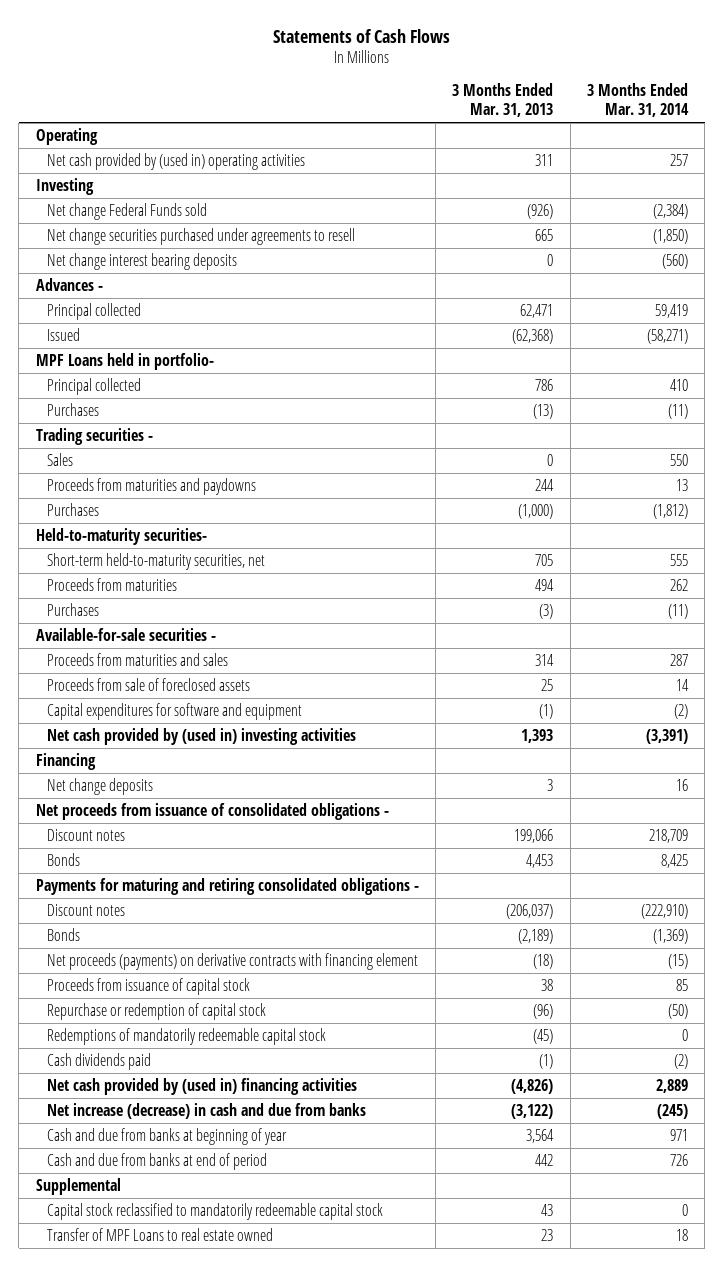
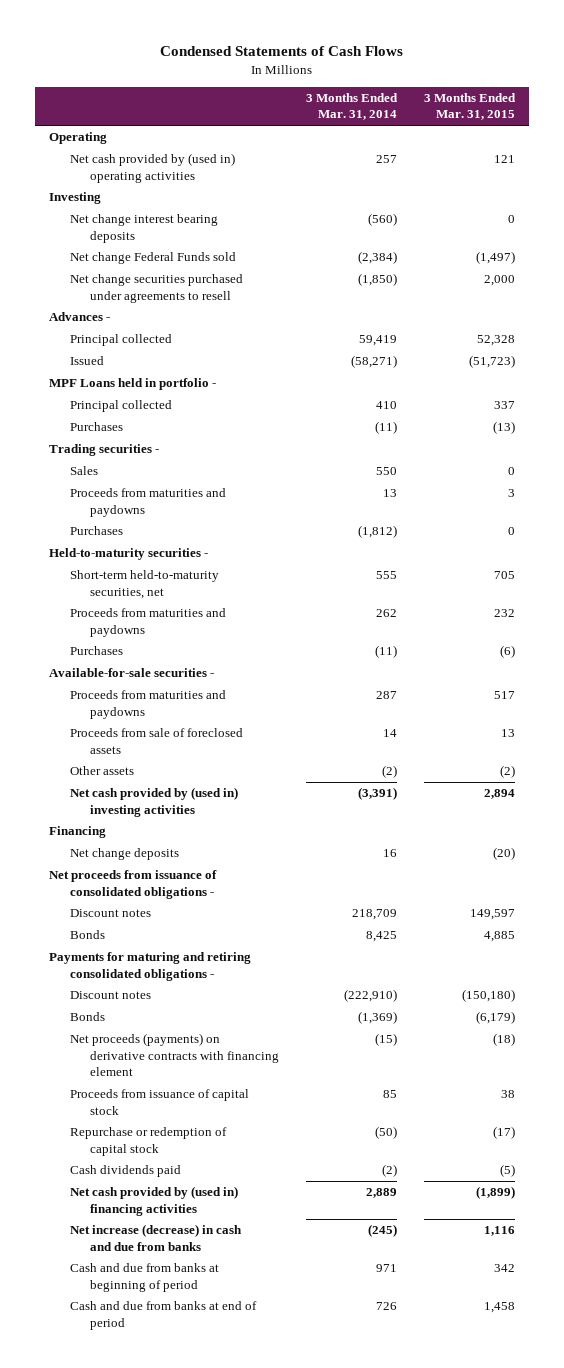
[272,28,450,43] Statements of Cash Flows -> [160,45,404,56] Condensed Statements of Cash Flows
[452,83,554,118] 3 Months Ended Mar. 31, 2013 -> none
none -> [424,93,517,121] 3 Months Ended Mar. 31, 2015
[47,252,238,270] Net change interest bearing deposits -> [69,214,218,243] Net change interest bearing deposits
[35,352,214,370] MPF Loans held in portfolio- -> [48,378,216,391] MPF Loans held in portfolio -
[35,527,207,545] Held-to-maturity securities- -> [48,548,208,561] Held-to-maturity securities -
[47,577,178,591] Proceeds from maturities -> [69,608,226,637] Proceeds from maturities and paydowns
[47,652,229,666] Proceeds from maturities and sales -> [69,690,226,719] Proceeds from maturities and paydowns
[47,702,303,720] Capital expenditures for software and equipment -> [69,766,134,776] Other assets
[47,1027,327,1045] Redemptions of mandatorily redeemable capital stock -> none
[47,1127,288,1145] Cash and due from banks at beginning of year -> [69,1263,219,1292] Cash and due from banks at beginning of period
[35,1177,121,1195] Supplemental -> none
[47,1202,384,1220] Capital stock reclassified to mandatorily redeemable capital stock -> none
[47,1227,274,1241] Transfer of MPF Loans to real estate owned -> none

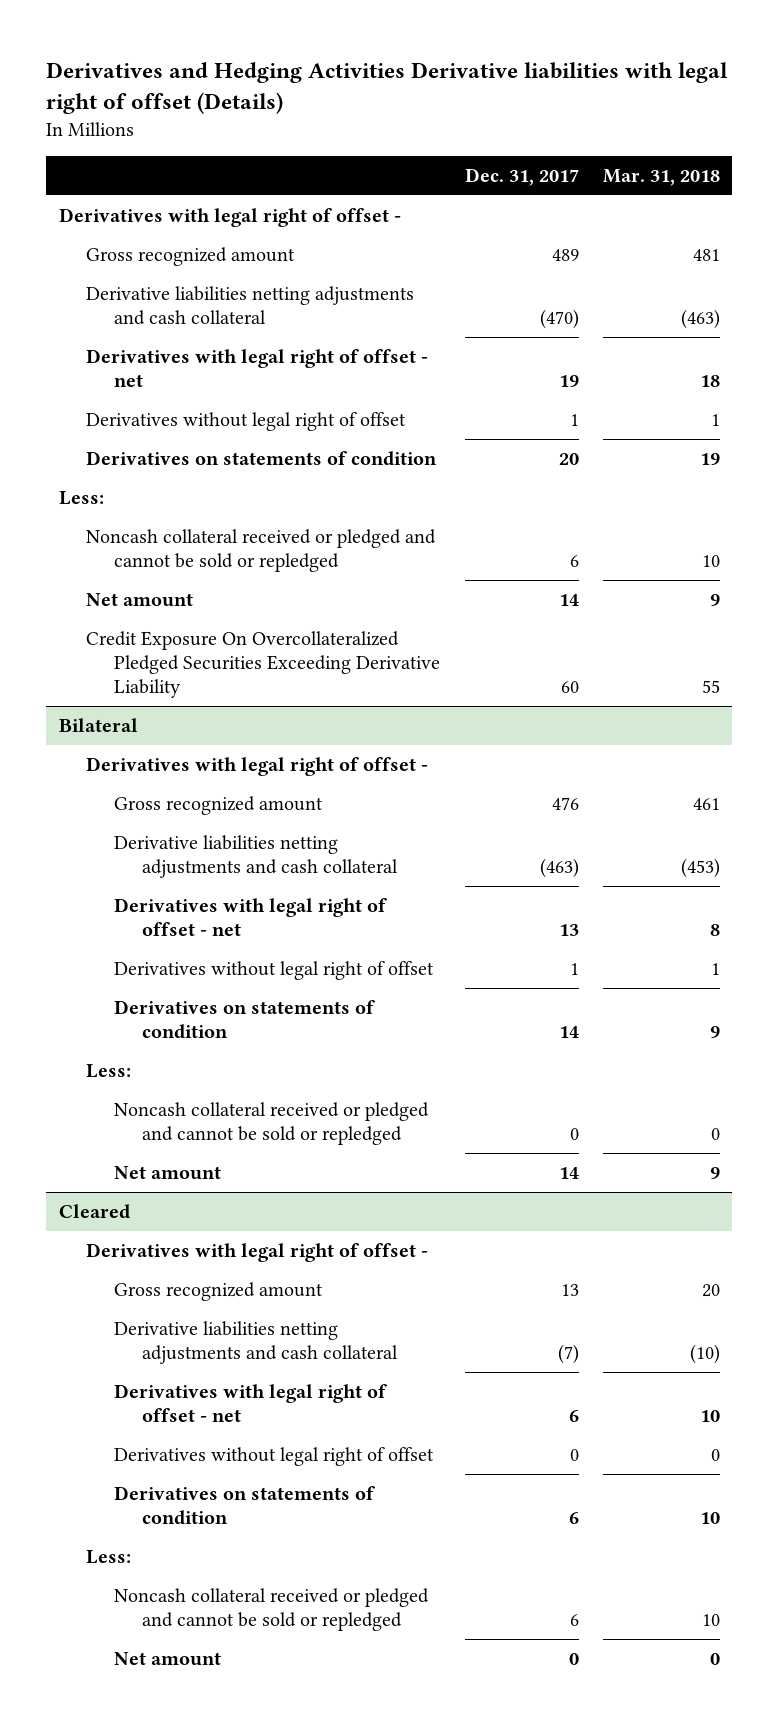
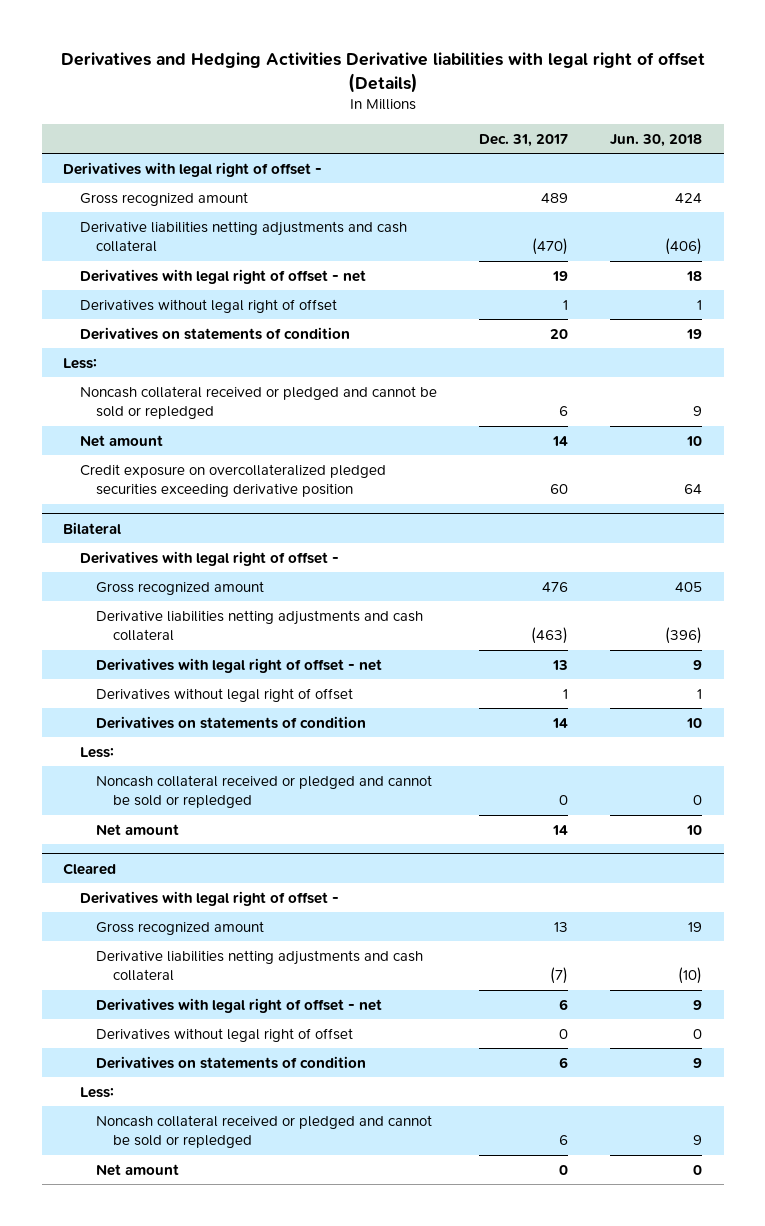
[603,168,721,186] Mar. 31, 2018 -> none
none -> [610,133,703,147] Jun. 30, 2018
[86,630,441,699] Credit Exposure On Overcollateralized Pledged Securities Exceeding Derivative Liability -> [79,463,386,498] Credit exposure on overcollateralized pledged securities exceeding derivative position

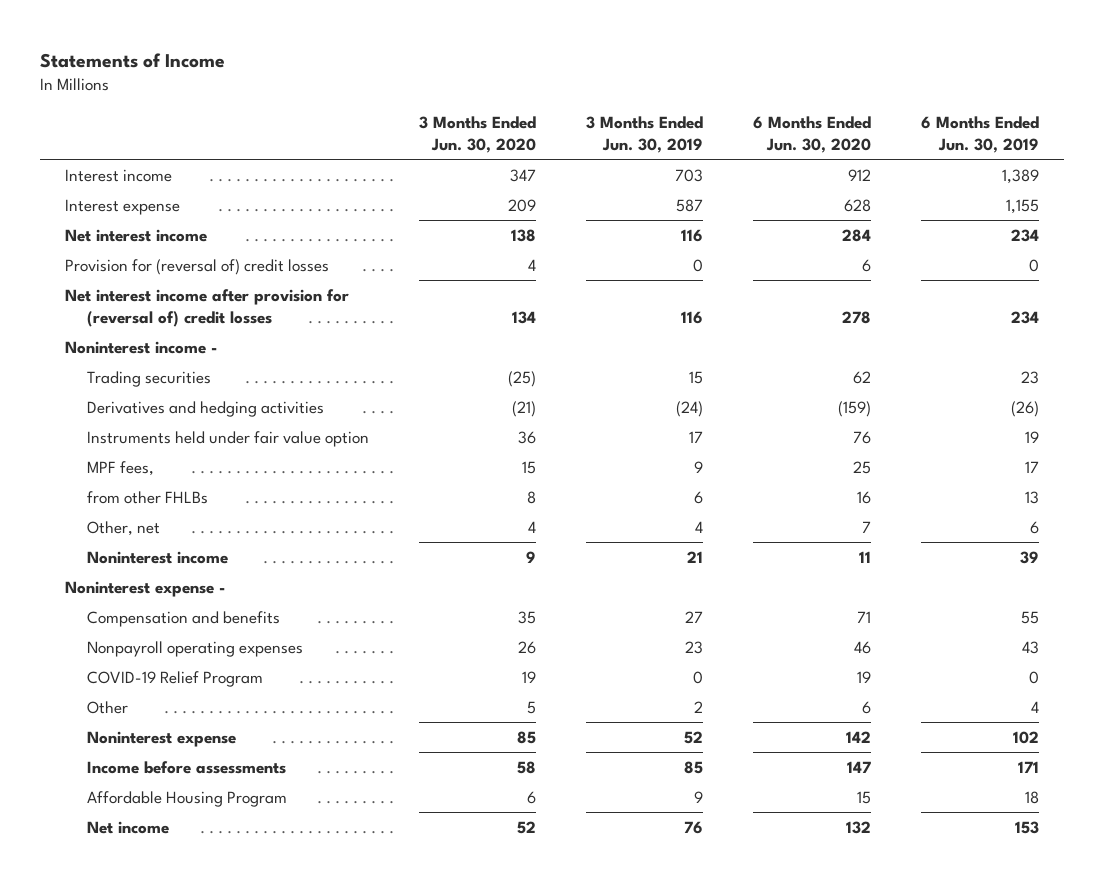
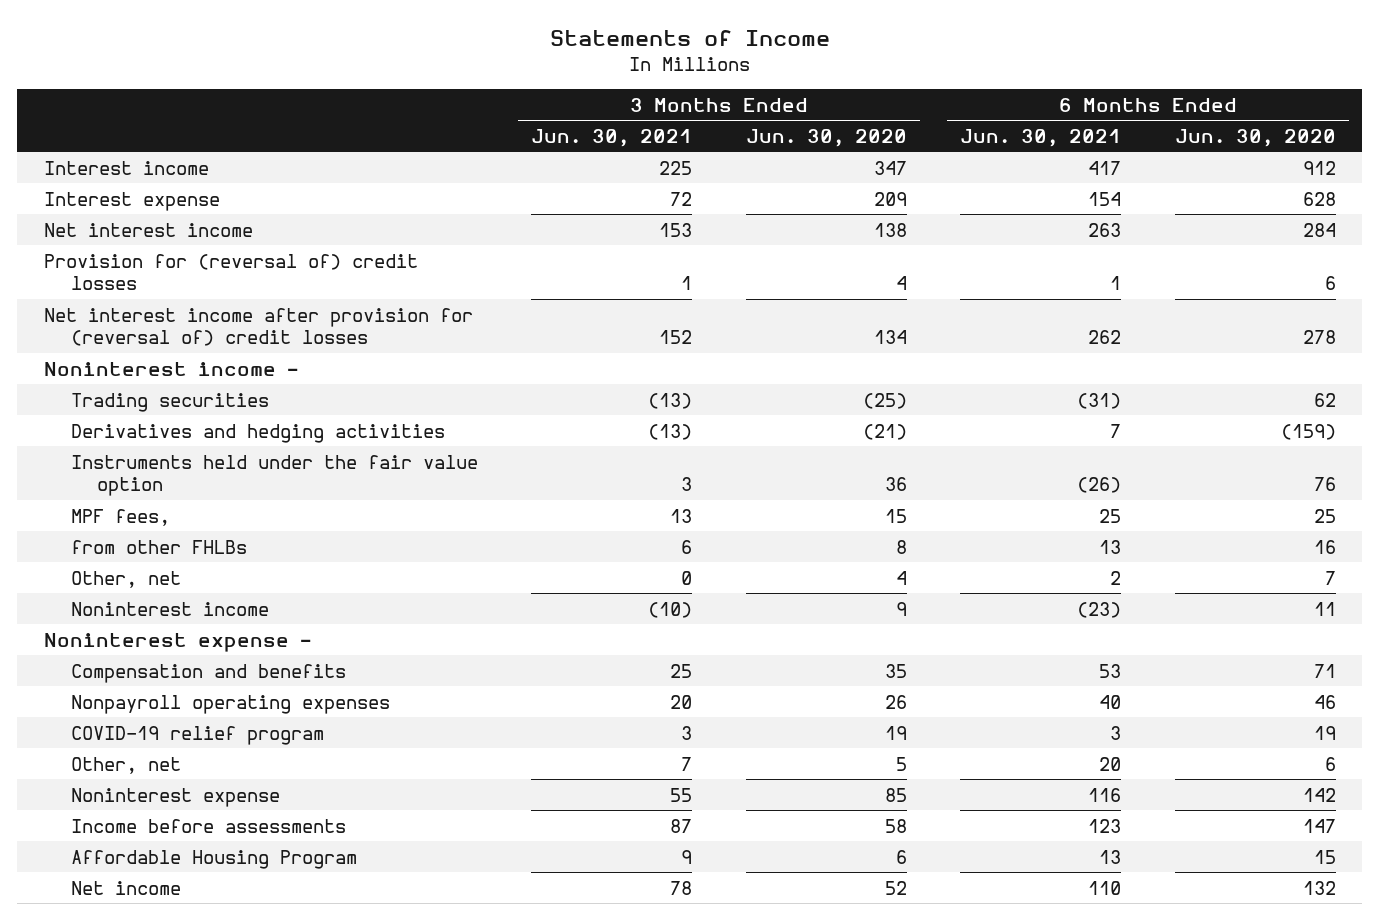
[585,115,703,153] 3 Months Ended Jun. 30, 2019 -> none
[920,115,1039,153] 6 Months Ended Jun. 30, 2019 -> none
none -> [531,128,693,147] Jun. 30, 2021
none -> [960,128,1122,147] Jun. 30, 2021
[86,430,369,447] Instruments held under fair value option -> [70,454,478,497] Instruments held under the fair value option
[86,670,263,687] COVID-19 Relief Program -> [70,725,324,745] COVID-19 relief program
[86,700,128,714] Other -> [70,756,181,774] Other, net

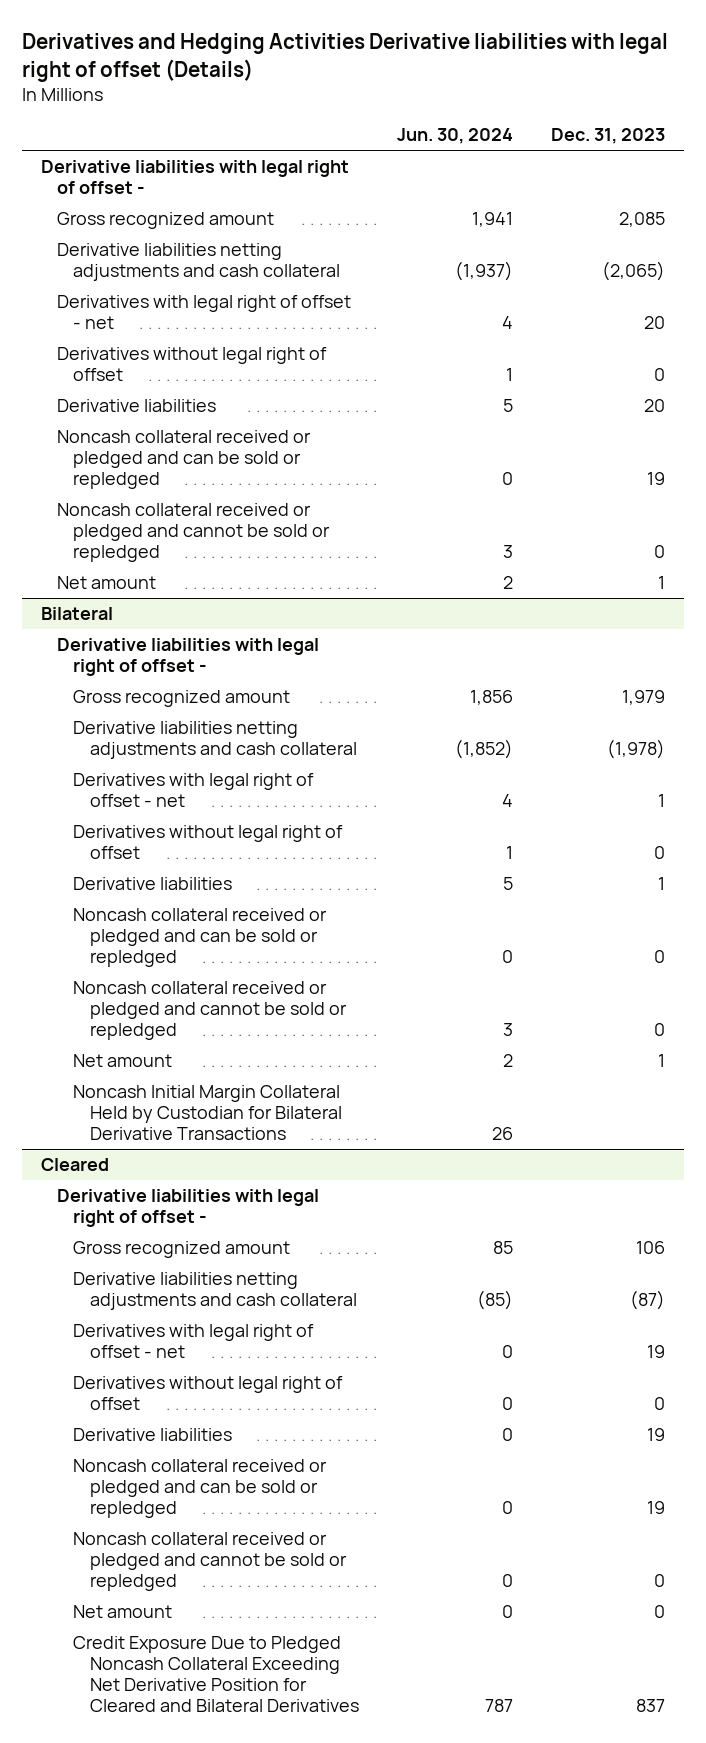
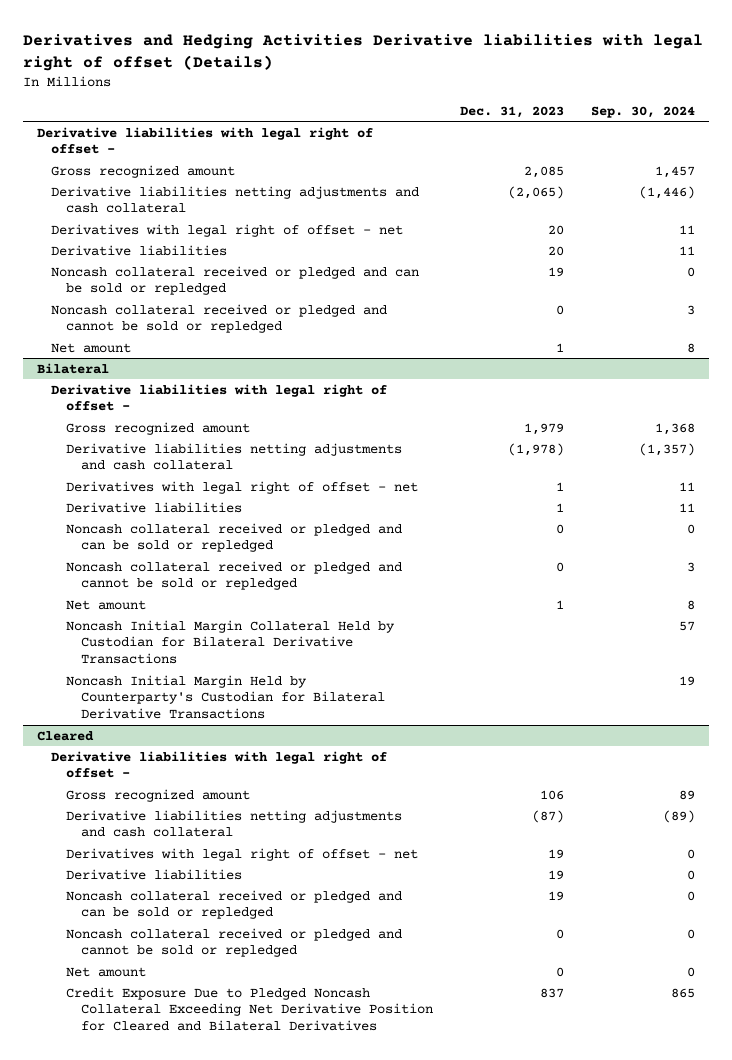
[396,127,513,144] Jun. 30, 2024 -> none
none -> [591,105,696,118] Sep. 30, 2024
[57,347,328,382] Derivatives without legal right of offset -> none
[73,825,344,860] Derivatives without legal right of offset -> none
none -> [66,674,386,720] Noncash Initial Margin Held by Counterparty's Custodian for Bilateral Derivative Transactions
[73,1376,344,1411] Derivatives without legal right of offset -> none

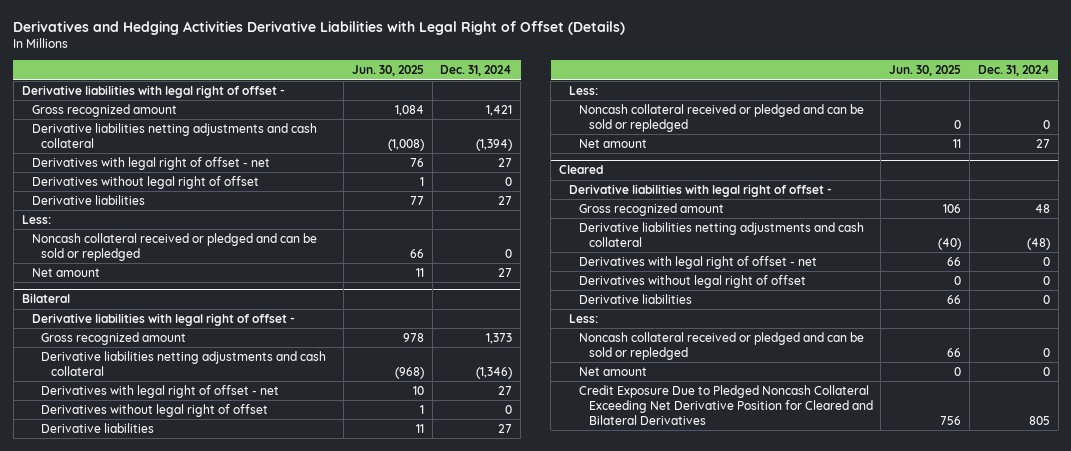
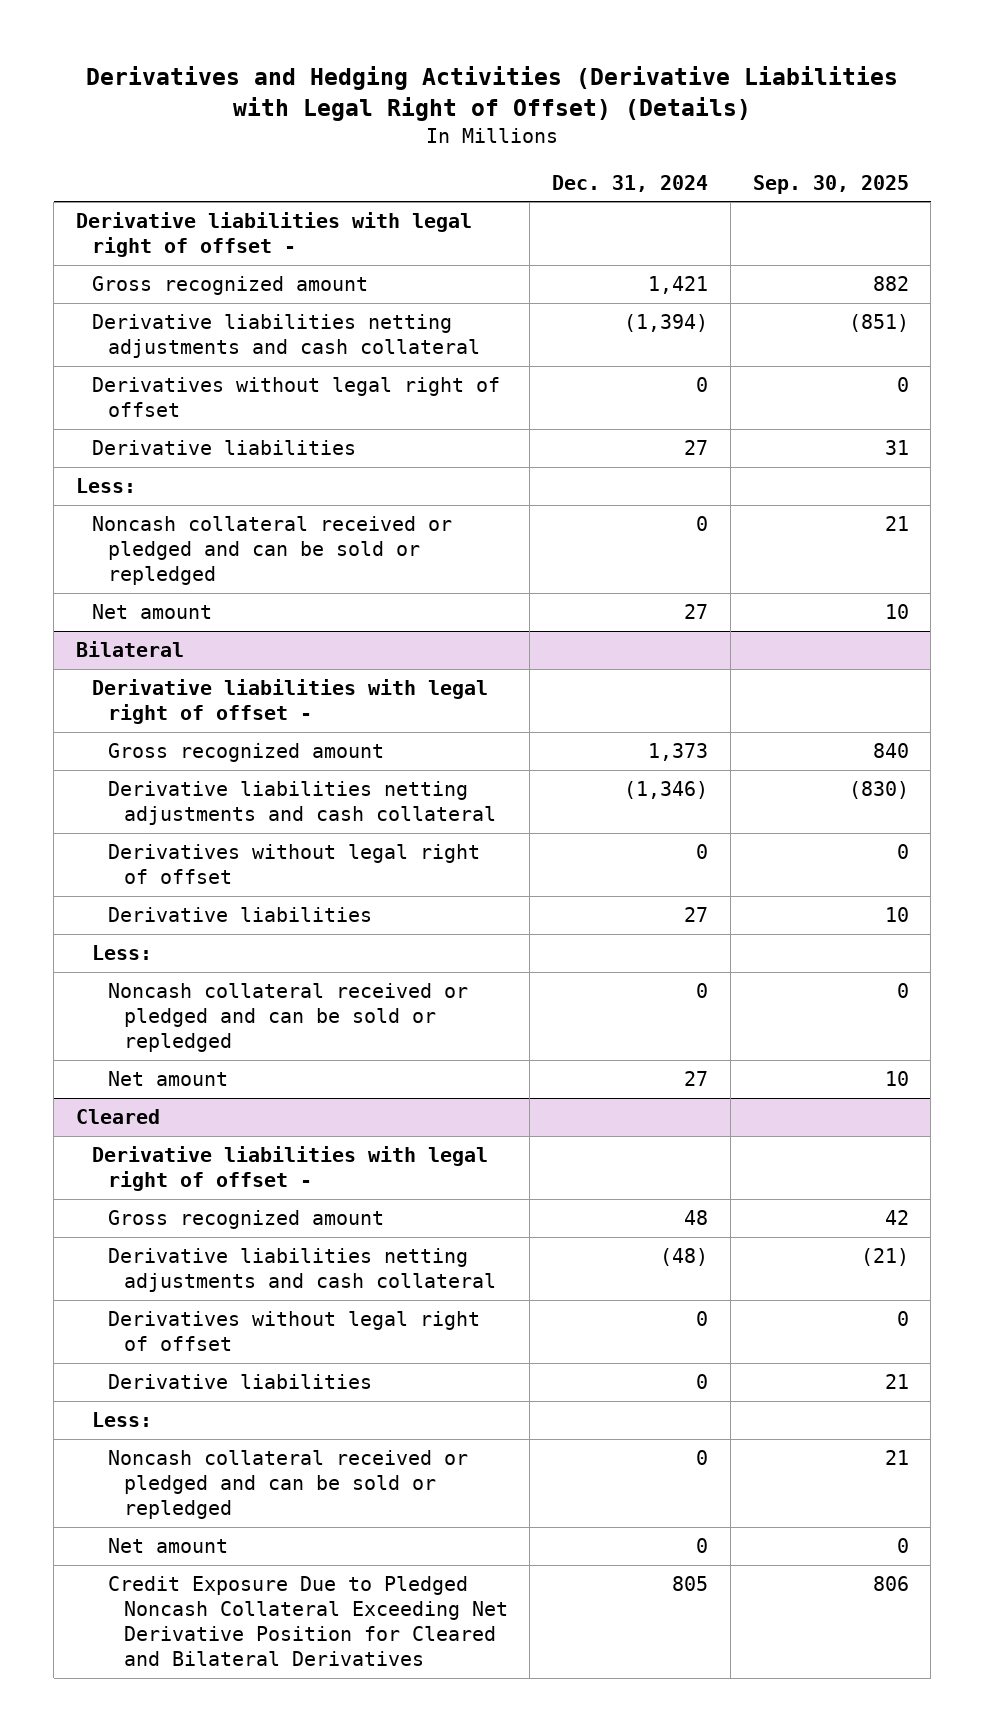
[13,21,626,36] Derivatives and Hedging Activities Derivative Liabilities with Legal Right of Offset (Details) -> [86,66,899,122] Derivatives and Hedging Activities (Derivative Liabilities with Legal Right of Offset) (Details)
[351,65,424,77] Jun. 30, 2025 -> none
none -> [752,174,909,194] Sep. 30, 2025
[31,156,270,170] Derivatives with legal right of offset - net -> none
[41,384,280,398] Derivatives with legal right of offset - net -> none
[578,255,817,269] Derivatives with legal right of offset - net -> none

